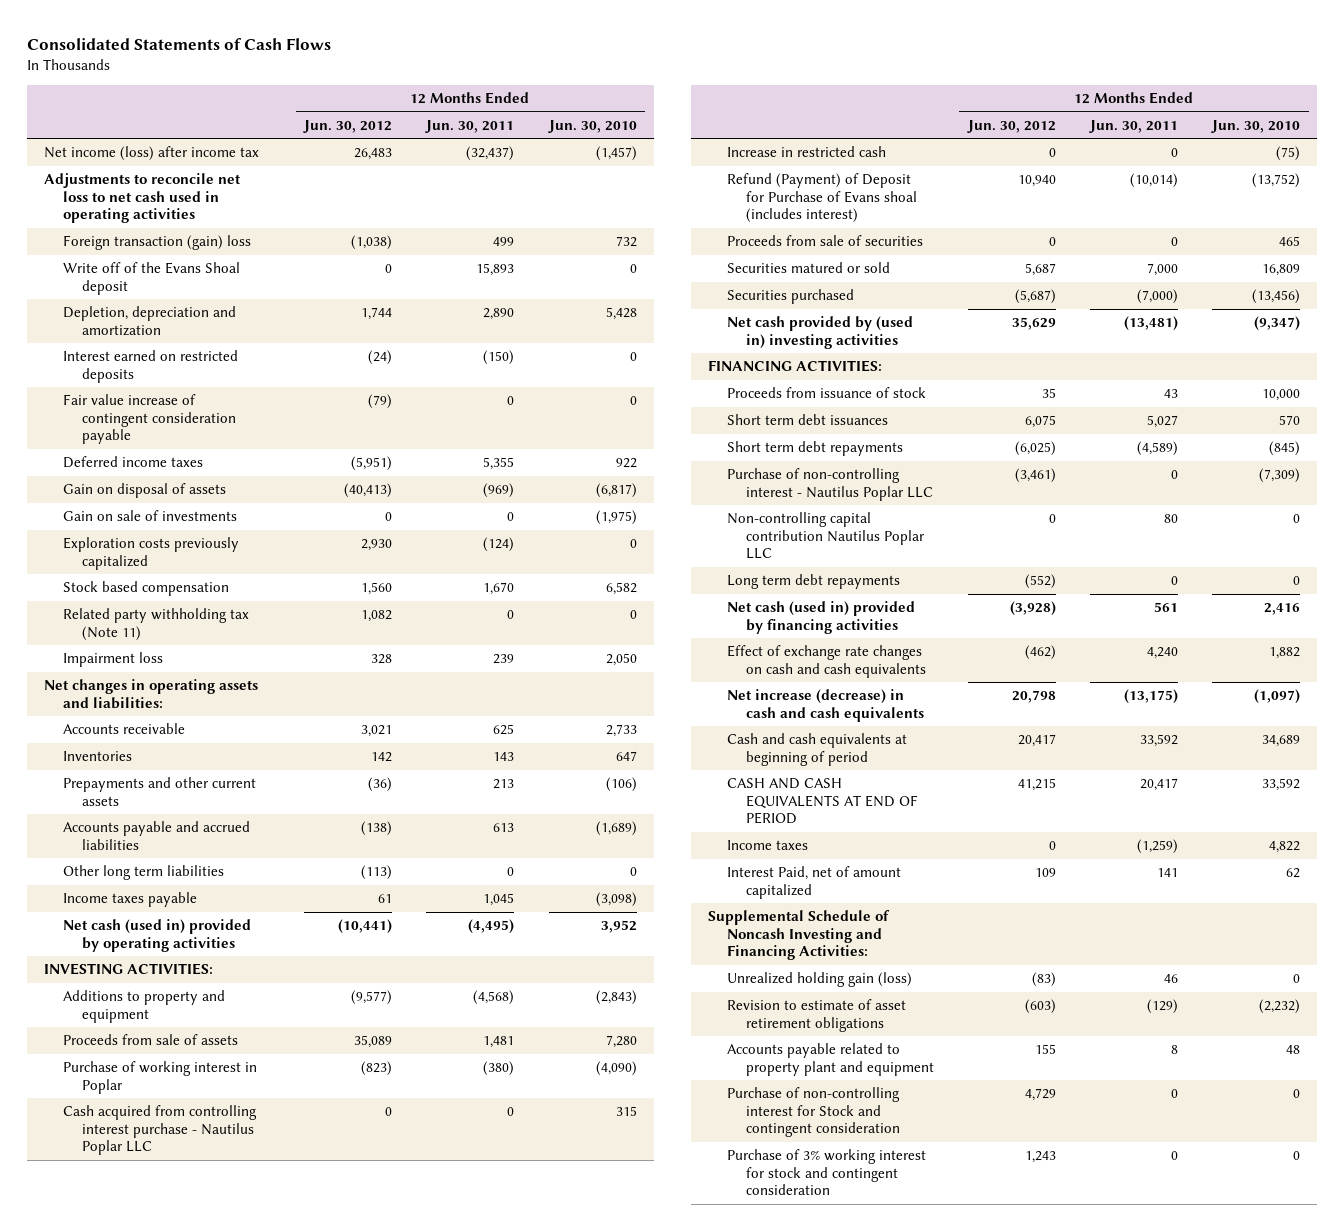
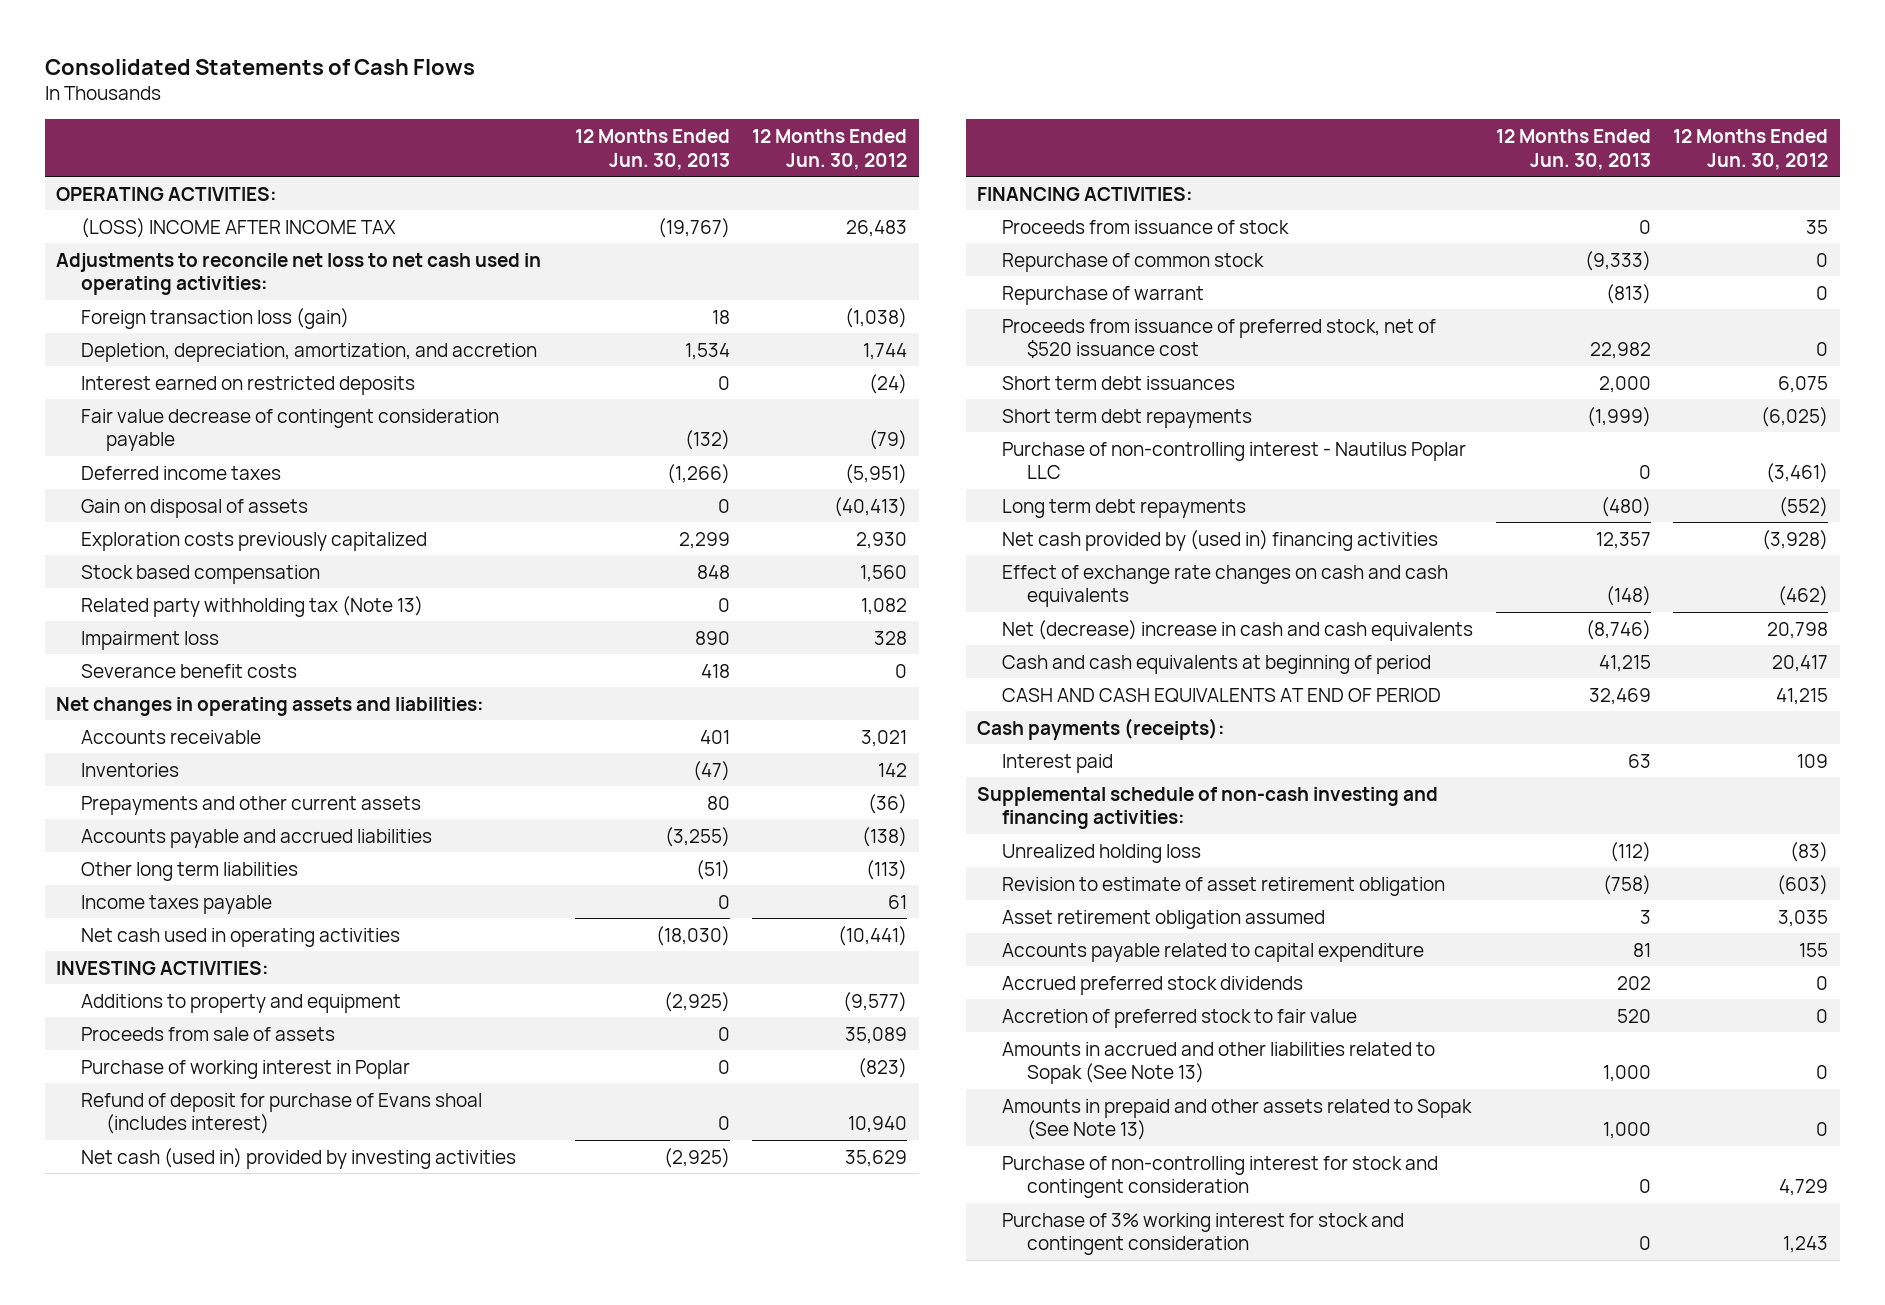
[425,119,515,133] Jun. 30, 2011 -> none
[547,119,637,133] Jun. 30, 2010 -> none
none -> [574,128,730,170] 12 Months Ended Jun. 30, 2013
[63,262,241,295] Write off of the Evans Shoal deposit -> none
none -> [56,186,278,201] OPERATING ACTIVITIES:
[44,146,260,162] Net income (loss) after income tax -> [81,217,397,238] (LOSS) INCOME AFTER INCOME TAX
[44,173,242,224] Adjustments to reconcile net loss to net cash used in operating activities -> [56,252,542,296] Adjustments to reconcile net loss to net cash used in operating activities:
[63,235,252,251] Foreign transaction (gain) loss -> [81,307,350,329] Foreign transaction loss (gain)
[63,306,237,336] Depletion, depreciation and amortization -> [81,342,538,362] Depletion, depreciation, amortization, and accretion
[63,394,237,445] Fair value increase of contingent consideration payable -> [81,408,500,452] Fair value decrease of contingent consideration payable
[63,510,238,522] Gain on sale of investments -> none
[63,608,250,641] Related party withholding tax (Note 11) -> [81,595,424,617] Related party withholding tax (Note 13)
none -> [81,663,298,678] Severance benefit costs
[63,919,252,952] Net cash (used in) provided by operating activities -> [81,927,401,947] Net cash used in operating activities
[63,1105,258,1156] Cash acquired from controlling interest purchase - Nautilus Poplar LLC -> none
[726,146,886,158] Increase in restricted cash -> none
[726,235,923,247] Proceeds from sale of securities -> none
[726,262,890,274] Securities matured or sold -> none
[726,289,854,305] Securities purchased -> none
[726,173,917,224] Refund (Payment) of Deposit for Purchase of Evans shoal (includes interest) -> [81,1092,483,1135] Refund of deposit for purchase of Evans shoal (includes interest)
[726,316,913,349] Net cash provided by (used in) investing activities -> [81,1147,517,1169] Net cash (used in) provided by investing activities
none -> [1002,252,1265,272] Repurchase of common stock
none -> [1002,285,1205,305] Repurchase of warrant
none -> [1002,318,1437,359] Proceeds from issuance of preferred stock, net of $520 issuance cost
[726,512,925,560] Non-controlling capital contribution Nautilus Poplar LLC -> none
[726,601,915,634] Net cash (used in) provided by financing activities -> [1002,529,1439,551] Net cash provided by (used in) financing activities
[726,689,924,722] Net increase (decrease) in cash and cash equivalents -> [1002,619,1474,641] Net (decrease) increase in cash and cash equivalents
[726,840,808,851] Income taxes -> none
none -> [977,717,1226,740] Cash payments (receipts):
[726,866,901,899] Interest Paid, net of amount capitalized -> [1002,753,1114,773] Interest paid
[707,910,890,961] Supplemental Schedule of Noncash Investing and Financing Activities: -> [977,786,1439,830] Supplemental schedule of non-cash investing and financing activities:
[726,972,912,988] Unrealized holding gain (loss) -> [1002,843,1202,863] Unrealized holding loss
[726,999,906,1032] Revision to estimate of asset retirement obligations -> [1002,876,1446,896] Revision to estimate of asset retirement obligation
none -> [1002,909,1326,929] Asset retirement obligation assumed
[726,1043,934,1076] Accounts payable related to property plant and equipment -> [1002,942,1425,962] Accounts payable related to capital expenditure
none -> [1002,975,1304,995] Accrued preferred stock dividends
none -> [1002,1008,1358,1028] Accretion of preferred stock to fair value
none -> [1002,1041,1436,1085] Amounts in accrued and other liabilities related to Sopak (See Note 13)
none -> [1002,1098,1473,1141] Amounts in prepaid and other assets related to Sopak (See Note 13)
[726,1087,900,1138] Purchase of non-controlling interest for Stock and contingent consideration -> [1002,1155,1439,1199] Purchase of non-controlling interest for stock and contingent consideration

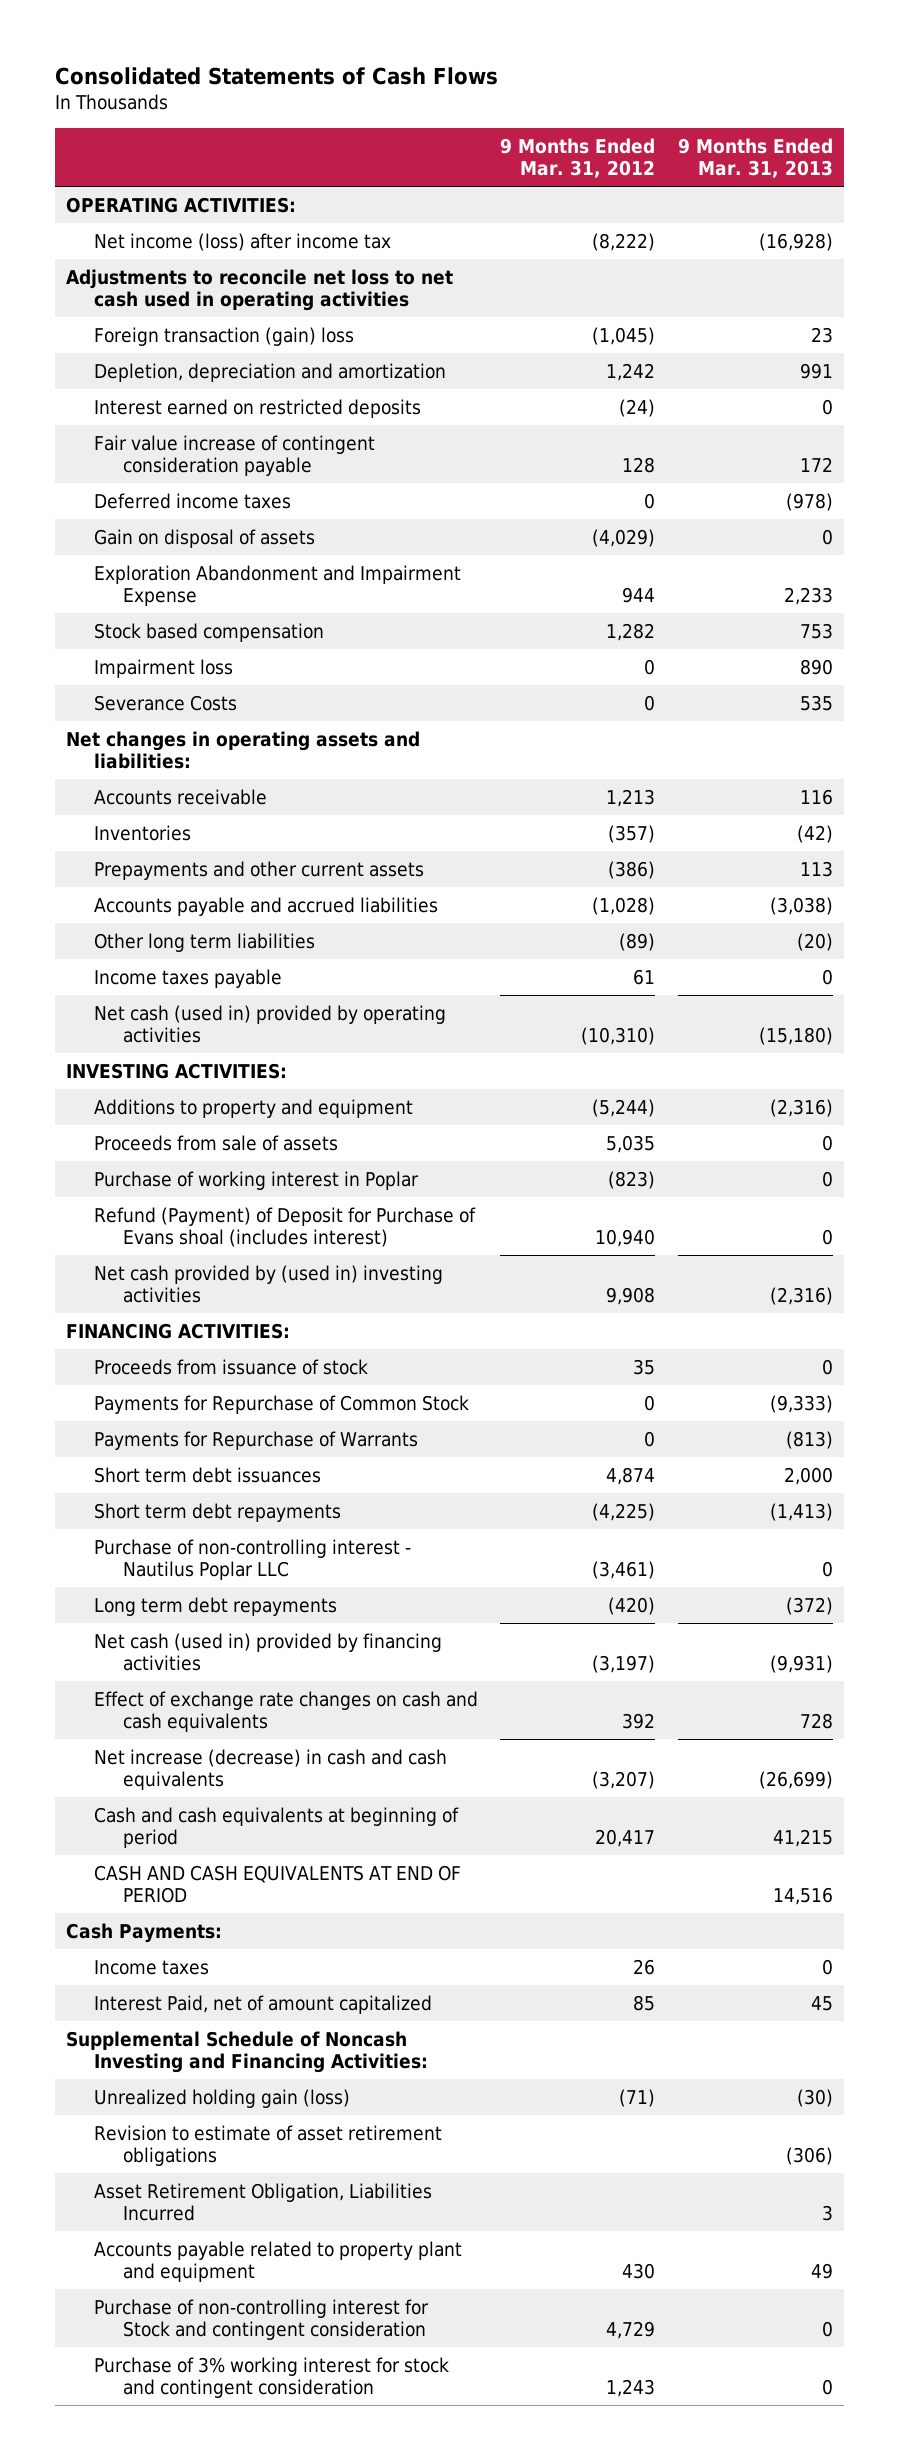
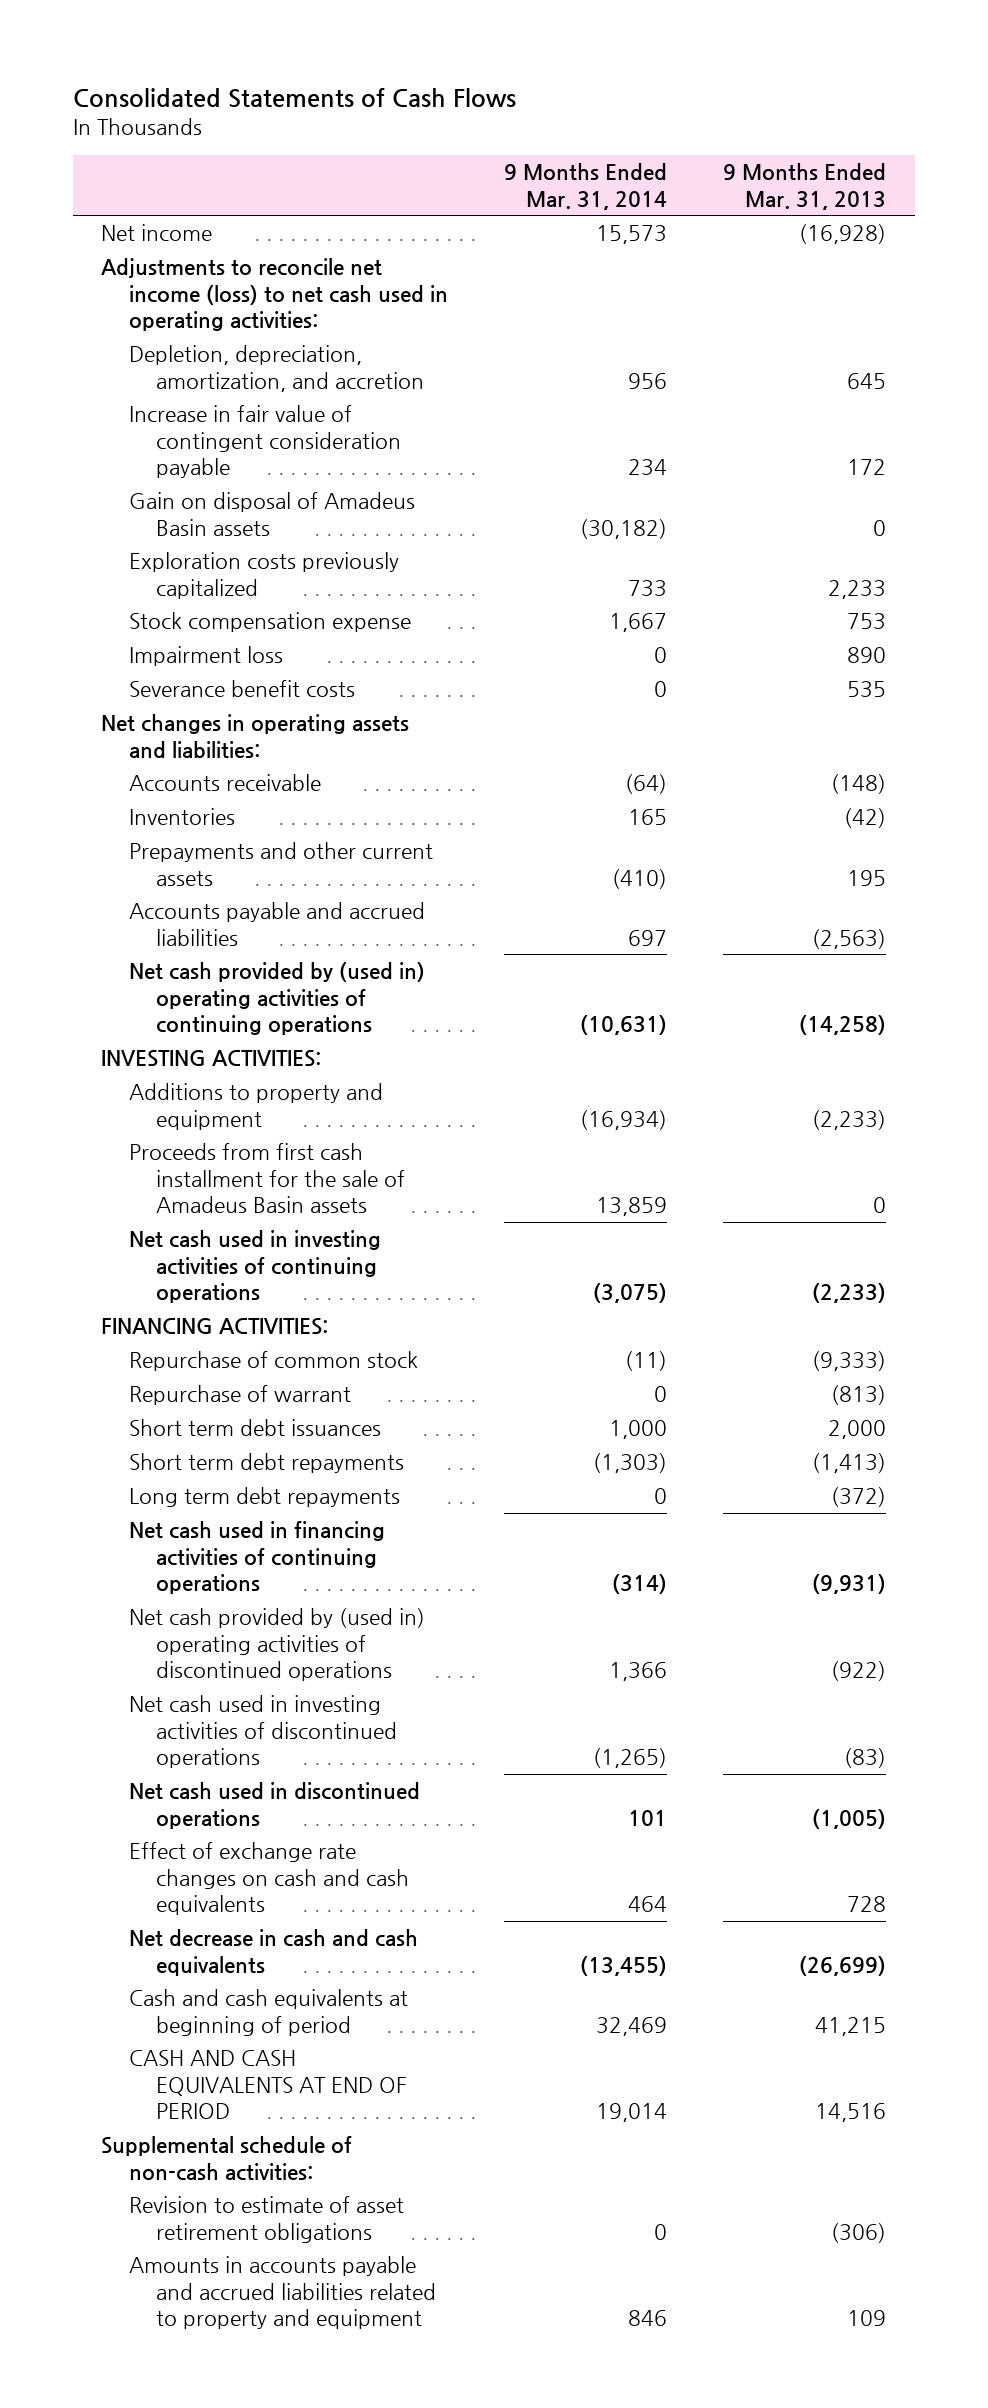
[500,138,656,179] 9 Months Ended Mar. 31, 2012 -> none
none -> [504,163,668,210] 9 Months Ended Mar. 31, 2014
[65,196,296,213] OPERATING ACTIVITIES: -> none
[94,326,355,346] Foreign transaction (gain) loss -> none
[94,398,422,418] Interest earned on restricted deposits -> none
[94,492,292,509] Deferred income taxes -> none
[94,232,392,251] Net income (loss) after income tax -> [101,224,213,242] Net income
[65,268,453,312] Adjustments to reconcile net loss to net cash used in operating activities -> [101,258,448,332] Adjustments to reconcile net income (loss) to net cash used in operating activities:
[94,362,447,382] Depletion, depreciation and amortization -> [128,345,425,392] Depletion, depreciation, amortization, and accretion
[799,362,833,379] 991 -> [847,372,887,389] 645
[94,434,376,477] Fair value increase of contingent consideration payable -> [128,405,402,479] Increase in fair value of contingent consideration payable
[94,528,316,548] Gain on disposal of assets -> [128,492,415,536] Gain on disposal of Amadeus Basin assets
[94,564,462,607] Exploration Abandonment and Impairment Expense -> [128,552,399,599] Exploration costs previously capitalized
[94,622,325,642] Stock based compensation -> [128,612,411,633] Stock compensation expense
[94,694,238,711] Severance Costs -> [128,680,355,698] Severance benefit costs
[799,788,833,805] 116 -> [831,774,887,795] (148)
[94,932,316,952] Other long term liabilities -> none
[94,968,283,988] Income taxes payable -> none
[799,860,833,877] 113 -> [847,869,887,886] 195
[769,896,833,915] (3,038) -> [812,928,887,949] (2,563)
[94,1004,447,1044] Net cash (used in) provided by operating activities -> [128,962,425,1036] Net cash provided by (used in) operating activities of continuing operations
[758,1027,833,1046] (15,180) -> [799,1015,887,1036] (14,258)
[94,1134,339,1151] Proceeds from sale of assets -> none
[94,1170,420,1190] Purchase of working interest in Poplar -> none
[94,1206,477,1248] Refund (Payment) of Deposit for Purchase of Evans shoal (includes interest) -> none
[769,1098,833,1117] (2,316) -> [812,1109,887,1130] (2,233)
none -> [128,1143,406,1214] Proceeds from first cash installment for the sale of Amadeus Basin assets
[94,1264,444,1304] Net cash provided by (used in) investing activities -> [128,1230,381,1304] Net cash used in investing activities of continuing operations
[769,1287,833,1306] (2,316) -> [812,1283,887,1304] (2,233)
[94,1358,369,1375] Proceeds from issuance of stock -> none
[94,1394,470,1414] Payments for Repurchase of Common Stock -> [128,1351,418,1372] Repurchase of common stock
[94,1430,419,1450] Payments for Repurchase of Warrants -> [128,1385,351,1406] Repurchase of warrant
[94,1538,412,1581] Purchase of non-controlling interest - Nautilus Poplar LLC -> none
[94,1632,443,1672] Net cash (used in) provided by financing activities -> [128,1521,385,1595] Net cash used in financing activities of continuing operations
none -> [128,1608,425,1682] Net cash provided by (used in) operating activities of discontinued operations
none -> [128,1695,398,1769] Net cash used in investing activities of discontinued operations
none -> [128,1782,420,1829] Net cash used in discontinued operations
[94,1748,448,1791] Net increase (decrease) in cash and cash equivalents -> [128,1929,418,1976] Net decrease in cash and cash equivalents
[65,1922,222,1943] Cash Payments: -> none
[94,1959,210,1975] Income taxes -> none
[94,1994,433,2014] Interest Paid, net of amount capitalized -> none
[94,2088,351,2108] Unrealized holding gain (loss) -> none
[65,2030,429,2074] Supplemental Schedule of Noncash Investing and Financing Activities: -> [101,2136,353,2181] Supplemental schedule of non-cash activities:
[94,2182,433,2222] Asset Retirement Obligation, Liabilities Incurred -> none
[94,2298,430,2341] Purchase of non-controlling interest for Stock and contingent consideration -> none
[94,2356,450,2399] Purchase of 3% working interest for stock and contingent consideration -> none
[94,2240,463,2283] Accounts payable related to property plant and equipment -> [128,2256,437,2330] Amounts in accounts payable and accrued liabilities related to property and equipment
[810,2263,833,2280] 49 -> [847,2310,887,2327] 109

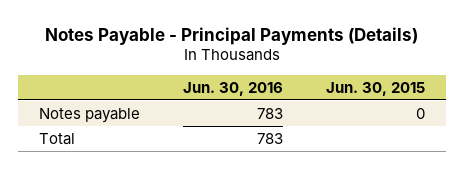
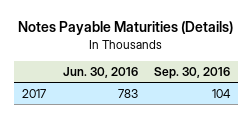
[44,26,418,45] Notes Payable - Principal Payments (Details) -> [18,21,234,36] Notes Payable Maturities (Details)
[325,81,425,96] Jun. 30, 2015 -> none
none -> [154,66,231,79] Sep. 30, 2016
[38,132,75,145] Total -> none
[38,107,140,123] Notes payable -> [21,88,46,98] 2017

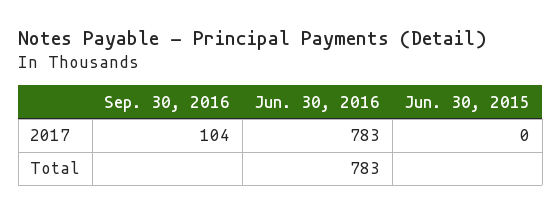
[18,21,234,36] Notes Payable Maturities (Details) -> [18,29,488,50] Notes Payable - Principal Payments (Detail)
none -> [404,95,531,112] Jun. 30, 2015
none -> [30,161,81,175] Total

